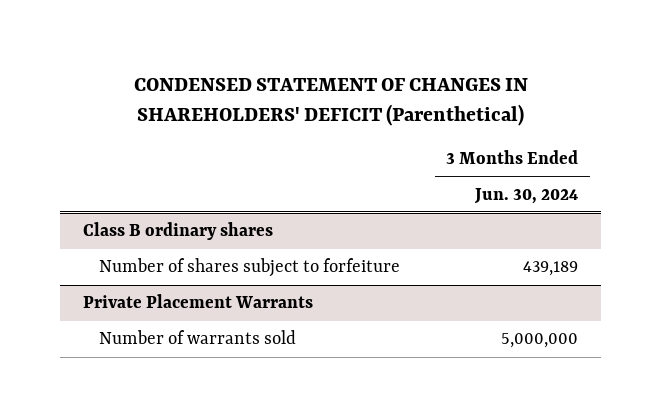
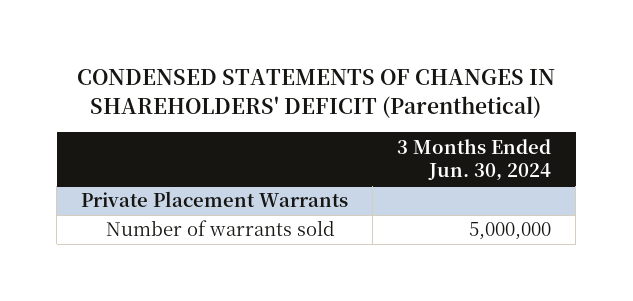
[133,77,528,127] CONDENSED STATEMENT OF CHANGES IN SHAREHOLDERS' DEFICIT (Parenthetical) -> [77,69,556,118] CONDENSED STATEMENTS OF CHANGES IN SHAREHOLDERS' DEFICIT (Parenthetical)
[83,222,274,241] Class B ordinary shares -> none
[98,258,400,278] Number of shares subject to forfeiture -> none

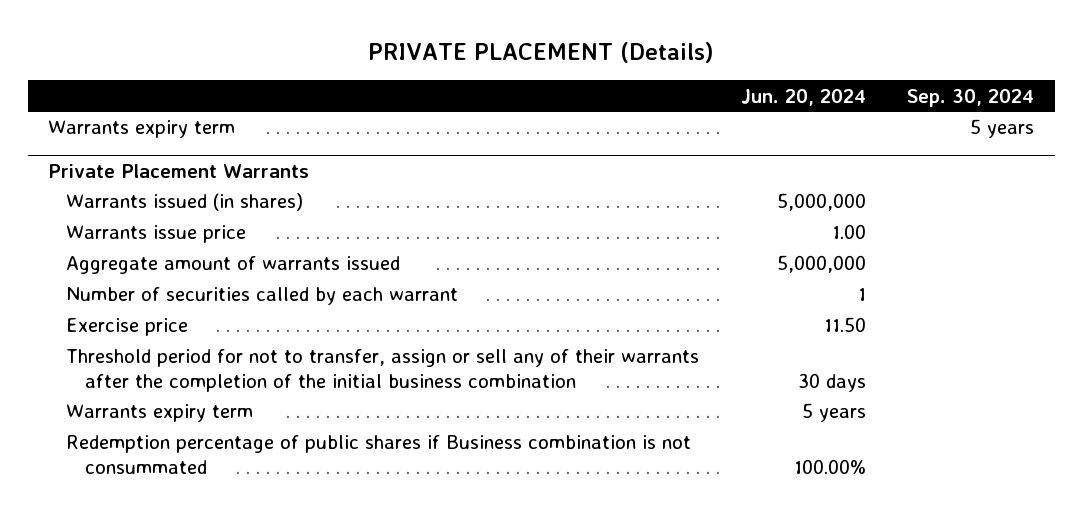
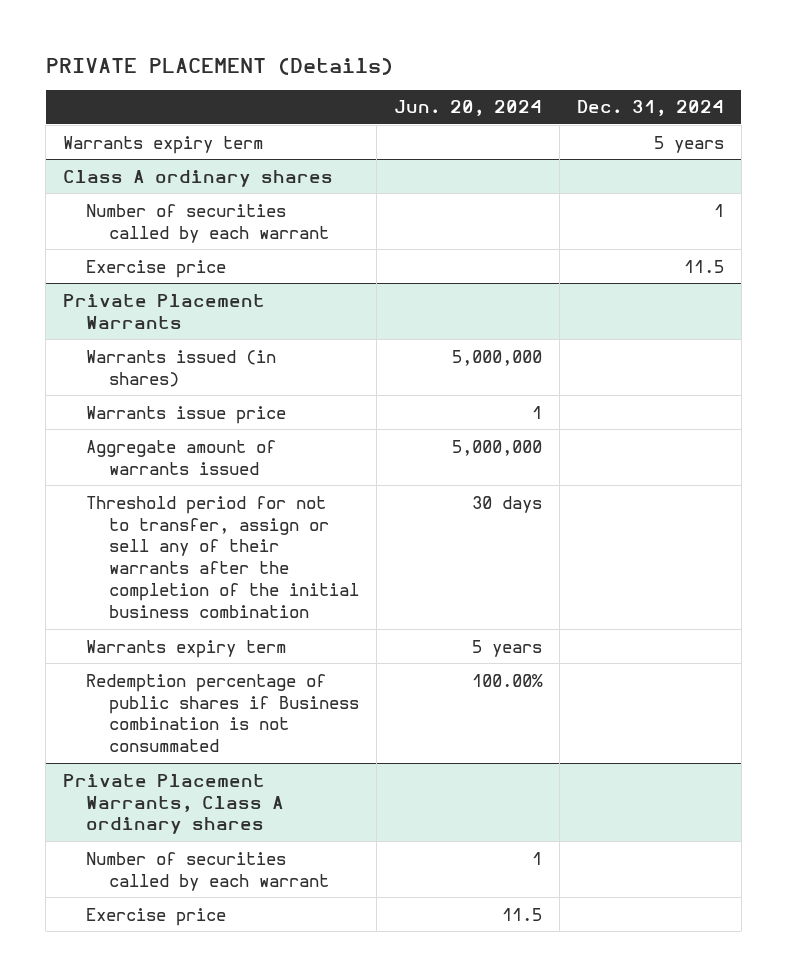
[906,88,1034,107] Sep. 30, 2024 -> none
none -> [576,100,724,117] Dec. 31, 2024
none -> [63,169,334,187] Class A ordinary shares
none -> [85,203,329,243] Number of securities called by each warrant
none -> [85,259,226,278] Exercise price
[831,224,866,240] 1.00 -> [531,405,542,419] 1
[66,287,459,306] Number of securities called by each warrant -> none
[66,318,189,337] Exercise price -> none
none -> [63,773,284,835] Private Placement Warrants, Class A ordinary shares
none -> [85,851,329,891] Number of securities called by each warrant
none -> [85,907,226,926] Exercise price

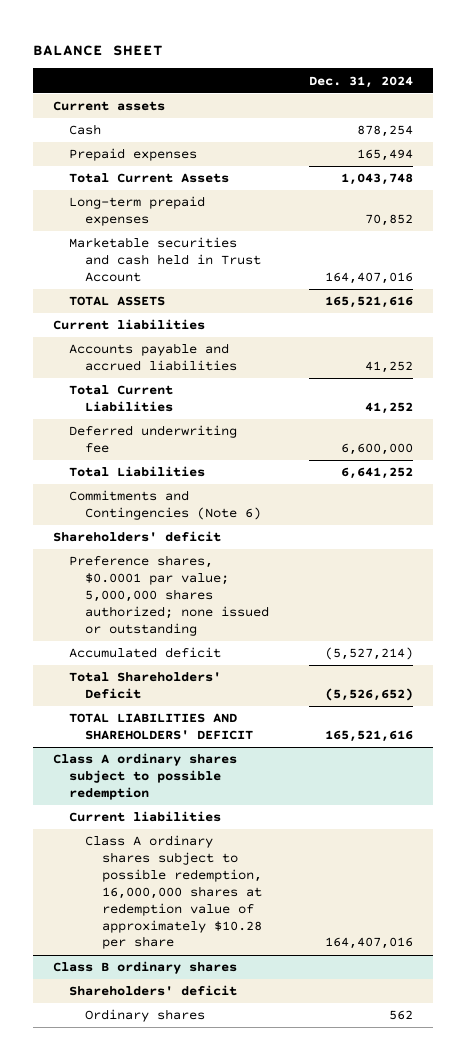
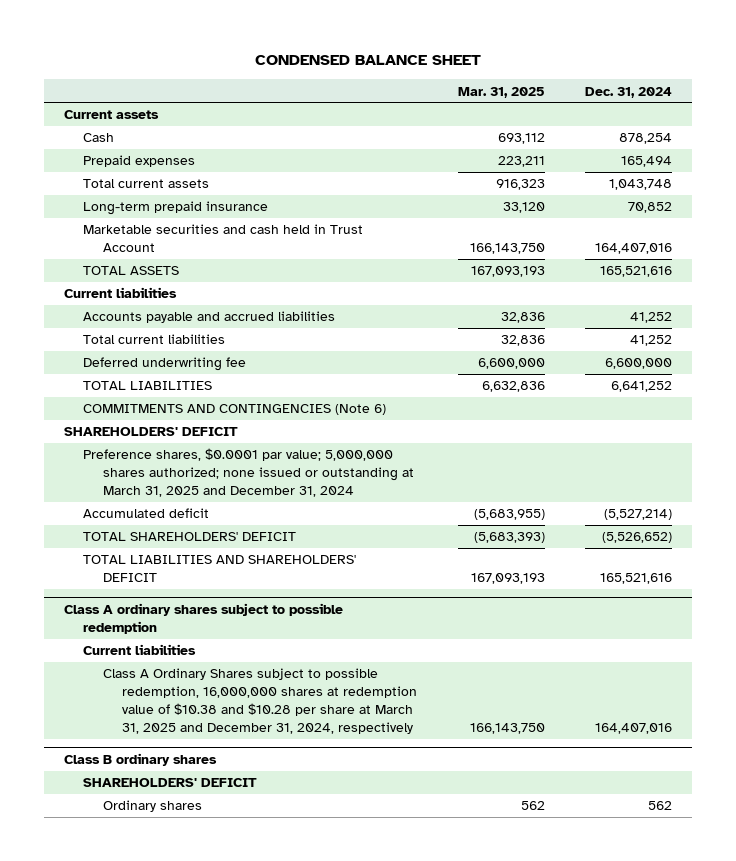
[32,44,163,56] BALANCE SHEET -> [255,55,482,66] CONDENSED BALANCE SHEET
none -> [457,86,545,98] Mar. 31, 2025
[69,173,230,184] Total Current Assets -> [83,179,210,189] Total current assets
[69,196,206,227] Long-term prepaid expenses -> [83,201,269,216] Long-term prepaid insurance
[69,385,174,413] Total Current Liabilities -> [83,334,226,345] Total current liabilities
[69,466,206,478] Total Liabilities -> [83,381,213,391] TOTAL LIABILITIES
[69,490,262,521] Commitments and Contingencies (Note 6) -> [83,404,387,416] COMMITMENTS AND CONTINGENCIES (Note 6)
[52,531,221,543] Shareholders' deficit -> [64,427,239,437] SHAREHOLDERS' DEFICIT
[69,555,270,636] Preference shares, $0.0001 par value; 5,000,000 shares authorized; none issued or outstanding -> [83,448,414,497] Preference shares, $0.0001 par value; 5,000,000 shares authorized; none issued or outstanding at March 31, 2025 and December 31, 2024
[69,672,222,700] Total Shareholders' Deficit -> [83,532,297,542] TOTAL SHAREHOLDERS' DEFICIT
[85,835,262,950] Class A ordinary shares subject to possible redemption, 16,000,000 shares at redemption value of approximately $10.28 per share -> [102,668,418,734] Class A Ordinary Shares subject to possible redemption, 16,000,000 shares at redemption value of $10.38 and $10.28 per share at March 31, 2025 and December 31, 2024, respectively
[69,985,238,997] Shareholders' deficit -> [83,778,258,788] SHAREHOLDERS' DEFICIT

